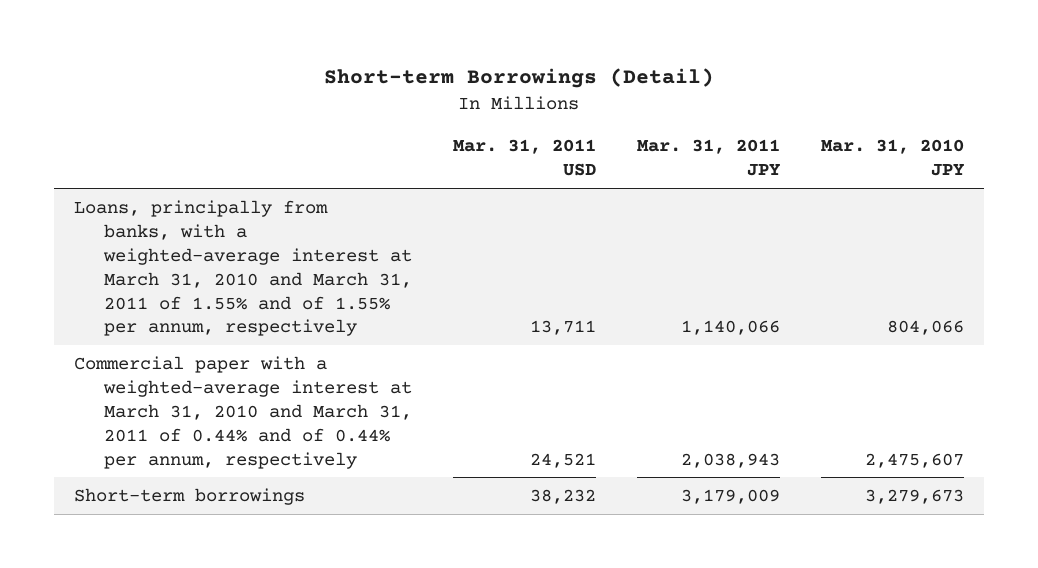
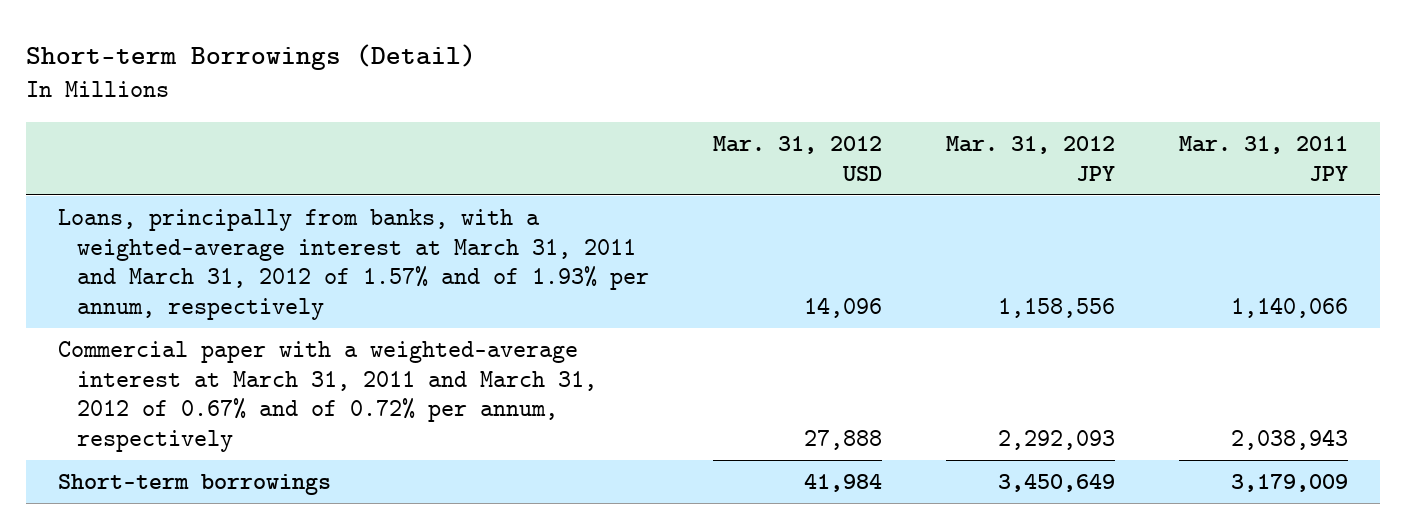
[452,139,596,177] Mar. 31, 2011 USD -> none
[820,139,965,177] Mar. 31, 2010 JPY -> none
none -> [713,135,883,181] Mar. 31, 2012 USD
none -> [946,135,1116,181] Mar. 31, 2012 JPY
[74,199,413,337] Loans, principally from banks, with a weighted-average interest at March 31, 2010 and March 31, 2011 of 1.55% and of 1.55% per annum, respectively -> [58,209,650,320] Loans, principally from banks, with a weighted-average interest at March 31, 2011 and March 31, 2012 of 1.57% and of 1.93% per annum, respectively
[74,355,413,469] Commercial paper with a weighted-average interest at March 31, 2010 and March 31, 2011 of 0.44% and of 0.44% per annum, respectively -> [58,341,598,452] Commercial paper with a weighted-average interest at March 31, 2011 and March 31, 2012 of 0.67% and of 0.72% per annum, respectively

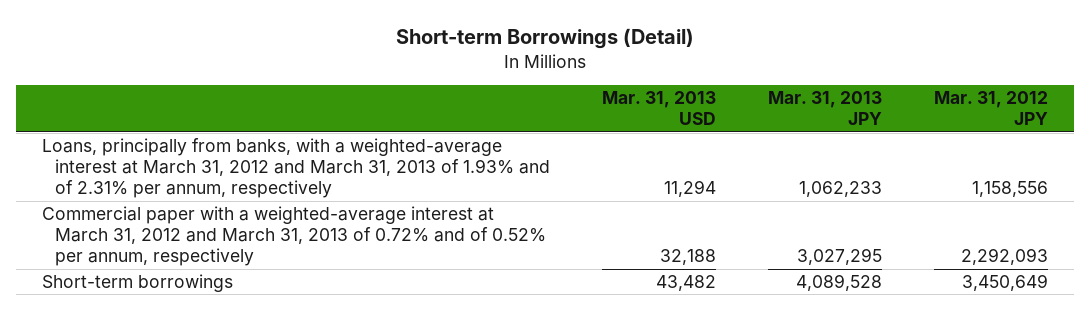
[713,135,883,181] Mar. 31, 2012 USD -> none
[1178,135,1348,181] Mar. 31, 2011 JPY -> none
none -> [601,91,716,126] Mar. 31, 2013 USD
none -> [767,91,882,126] Mar. 31, 2013 JPY
[58,209,650,320] Loans, principally from banks, with a weighted-average interest at March 31, 2011 and March 31, 2012 of 1.57% and of 1.93% per annum, respectively -> [42,138,550,199] Loans, principally from banks, with a weighted-average interest at March 31, 2012 and March 31, 2013 of 1.93% and of 2.31% per annum, respectively
[58,341,598,452] Commercial paper with a weighted-average interest at March 31, 2011 and March 31, 2012 of 0.67% and of 0.72% per annum, respectively -> [42,206,546,267] Commercial paper with a weighted-average interest at March 31, 2012 and March 31, 2013 of 0.72% and of 0.52% per annum, respectively

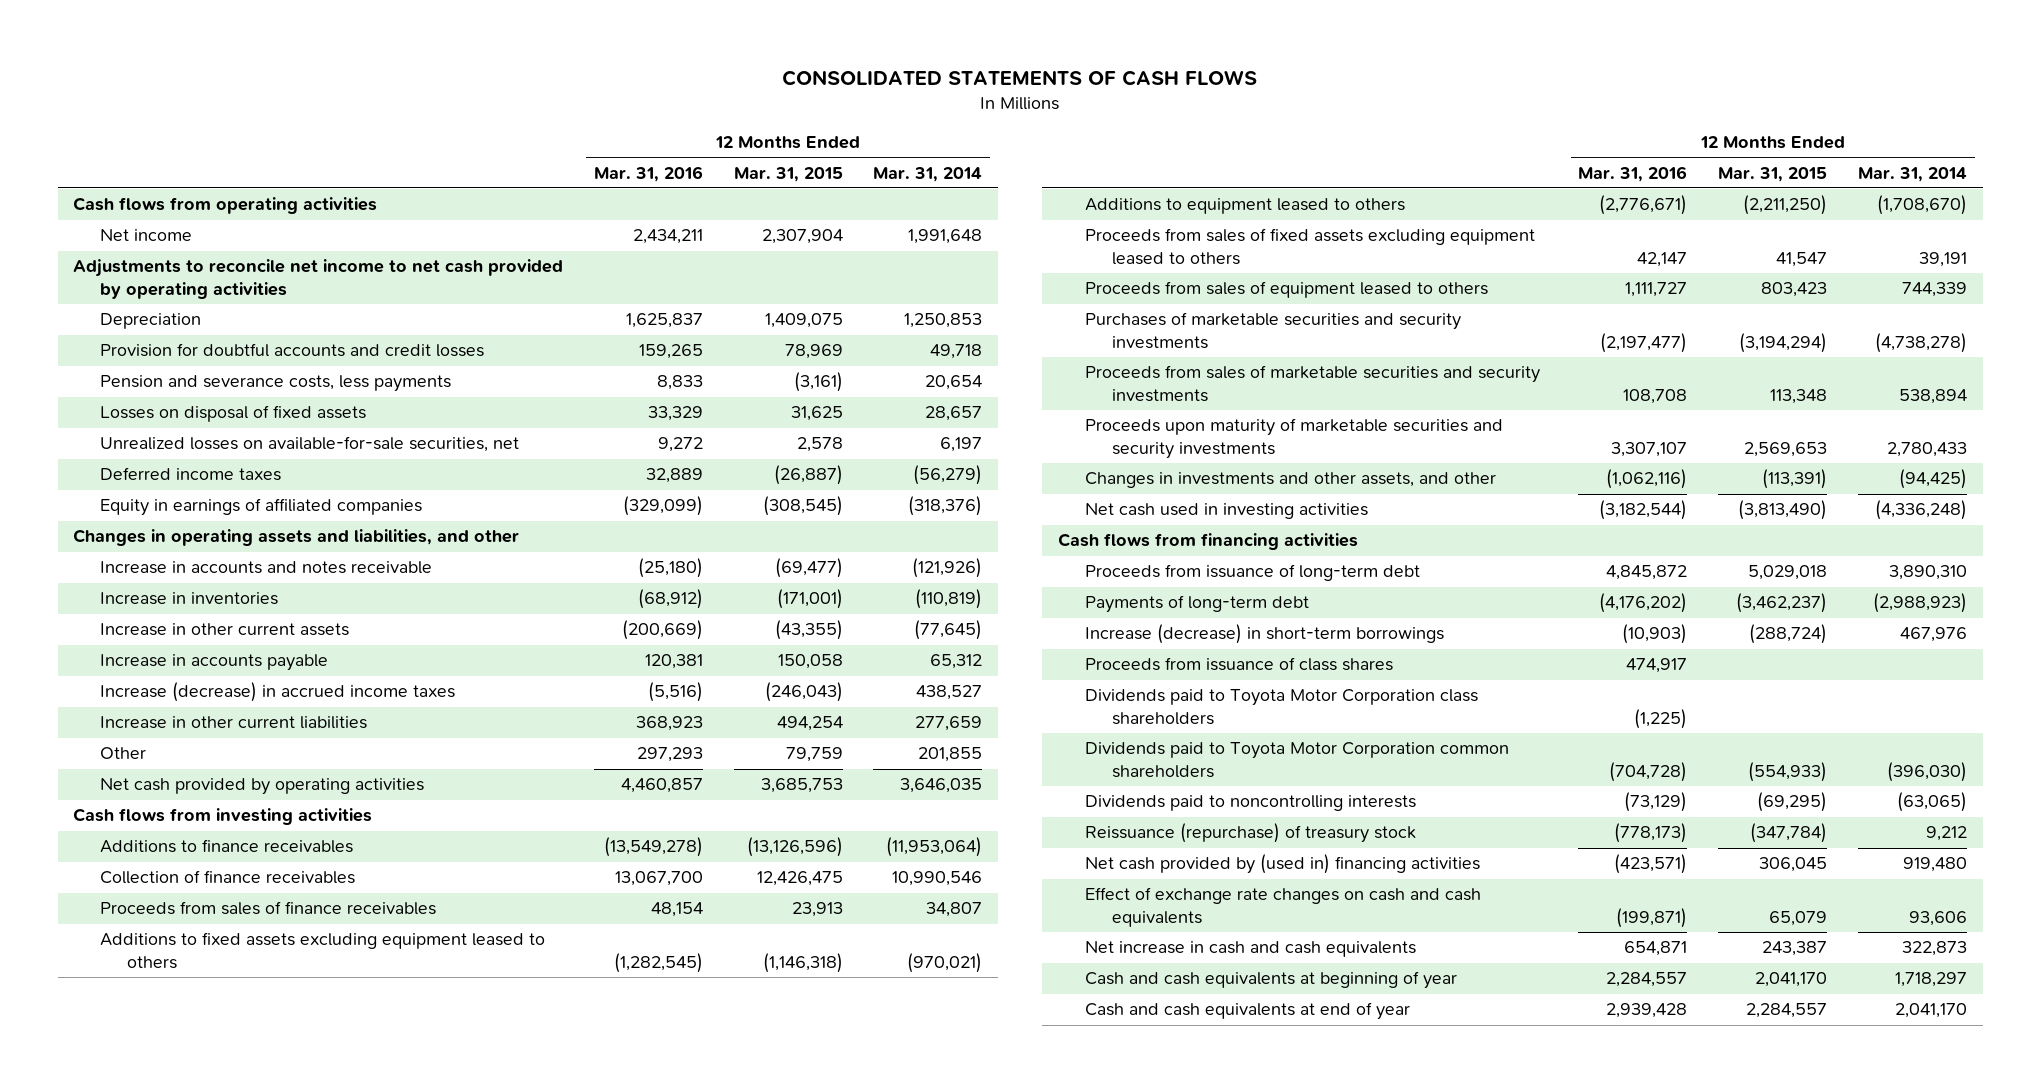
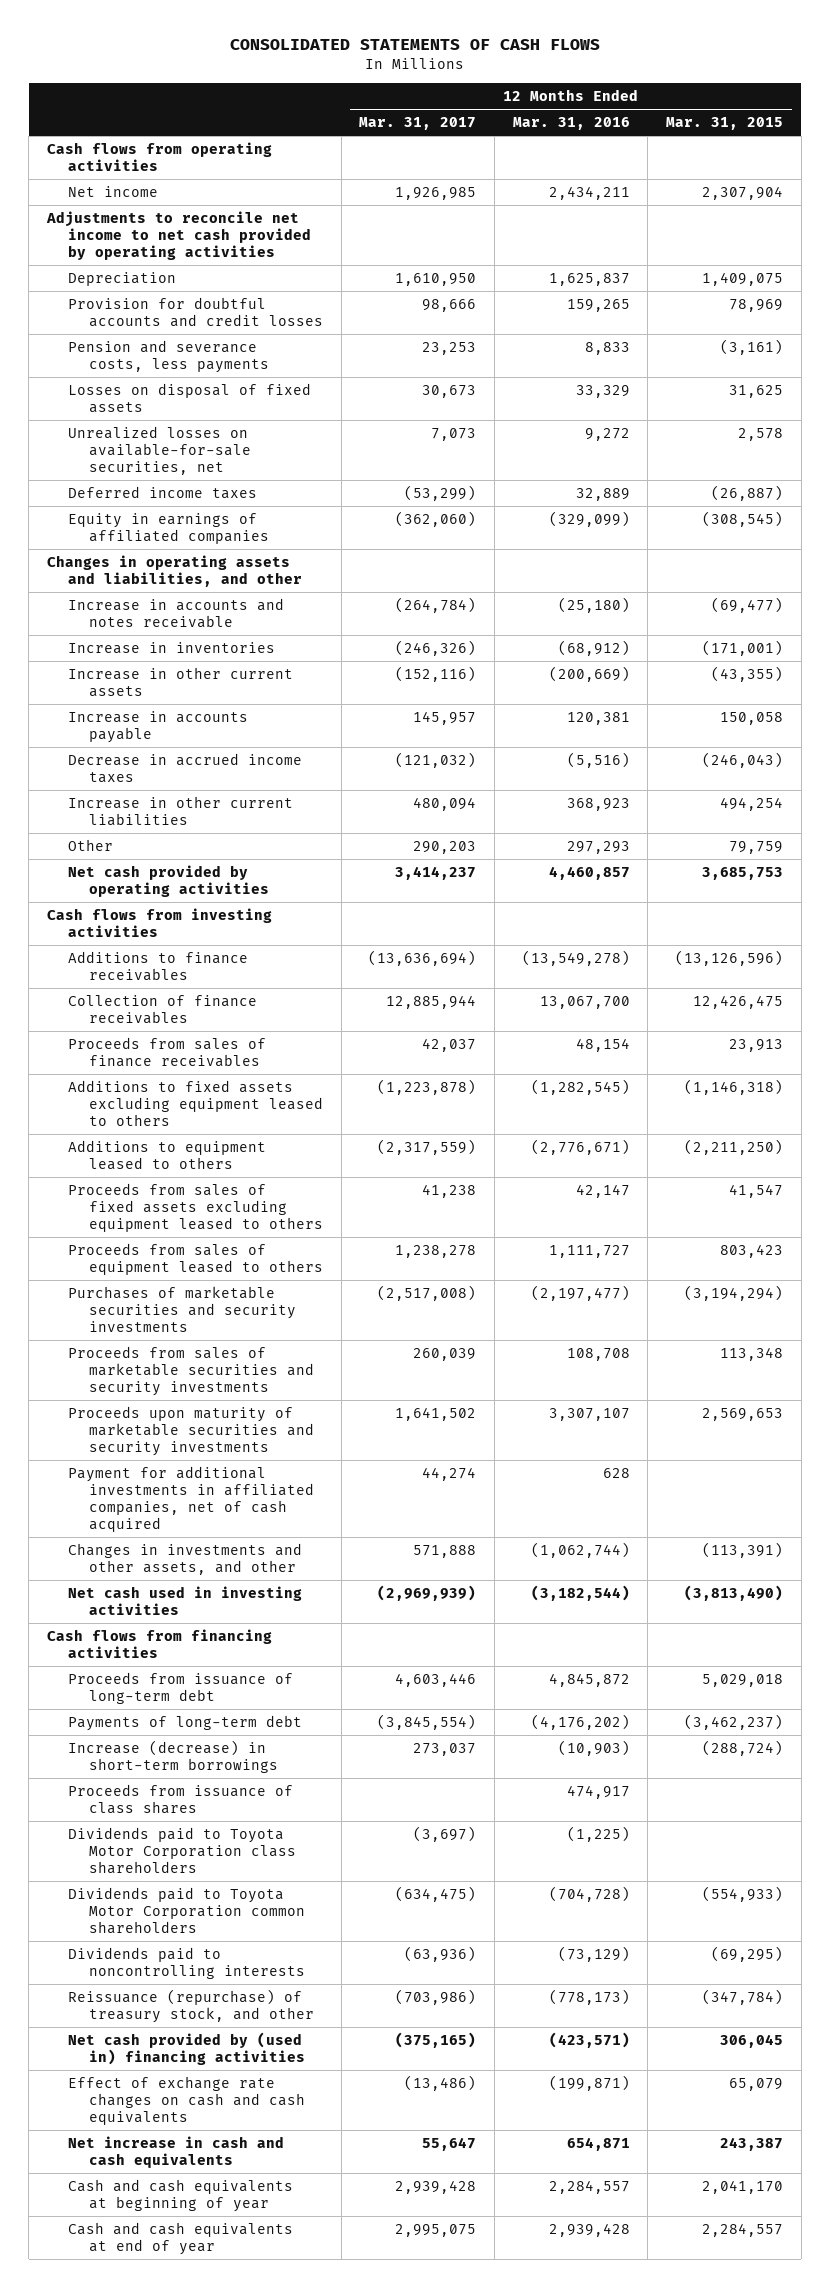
[873,166,983,182] Mar. 31, 2014 -> none
none -> [359,116,477,130] Mar. 31, 2017
[100,682,456,703] Increase (decrease) in accrued income taxes -> [67,752,302,784] Decrease in accrued income taxes
none -> [67,1465,314,1533] Payment for additional investments in affiliated companies, net of cash acquired
[1606,469,1688,490] (1,062,116) -> [530,1541,630,1558] (1,062,744)
[1084,823,1416,844] Reissuance (repurchase) of treasury stock -> [67,1988,314,2024] Reissuance (repurchase) of treasury stock, and other

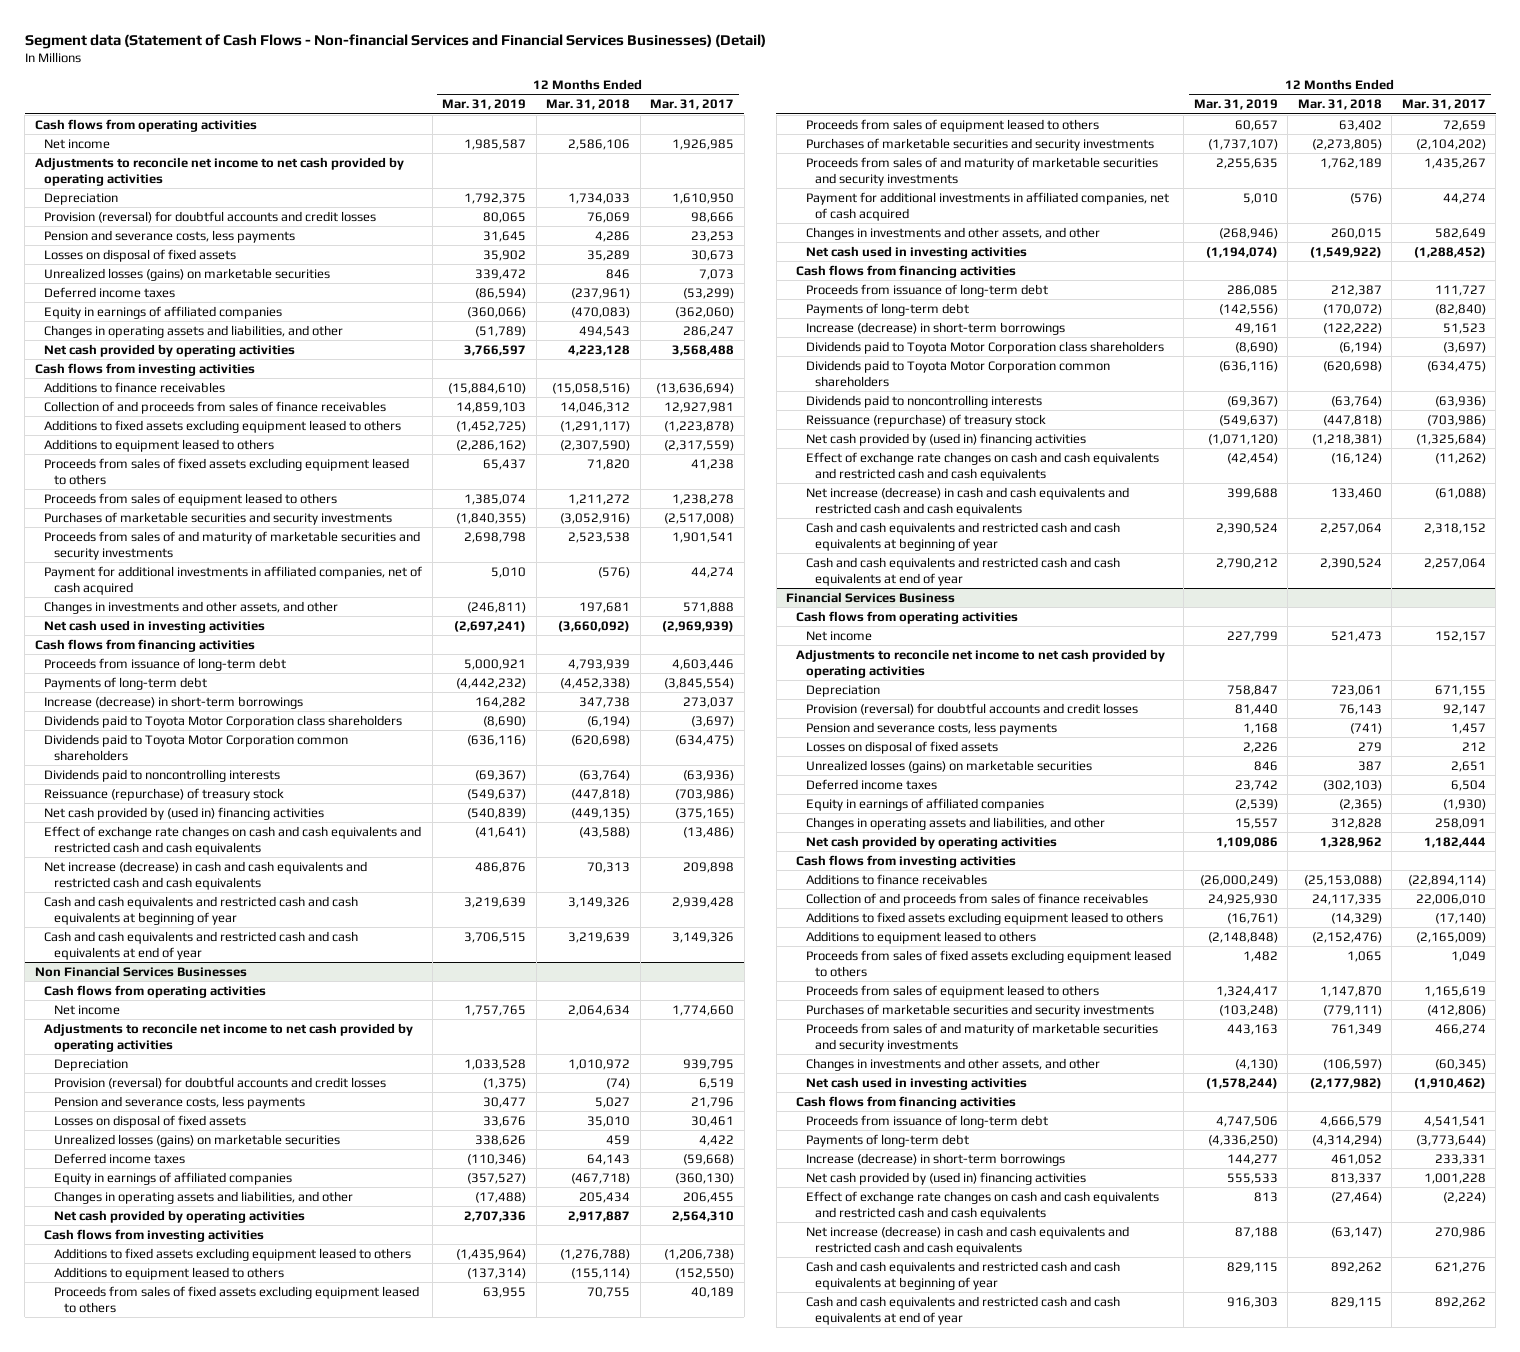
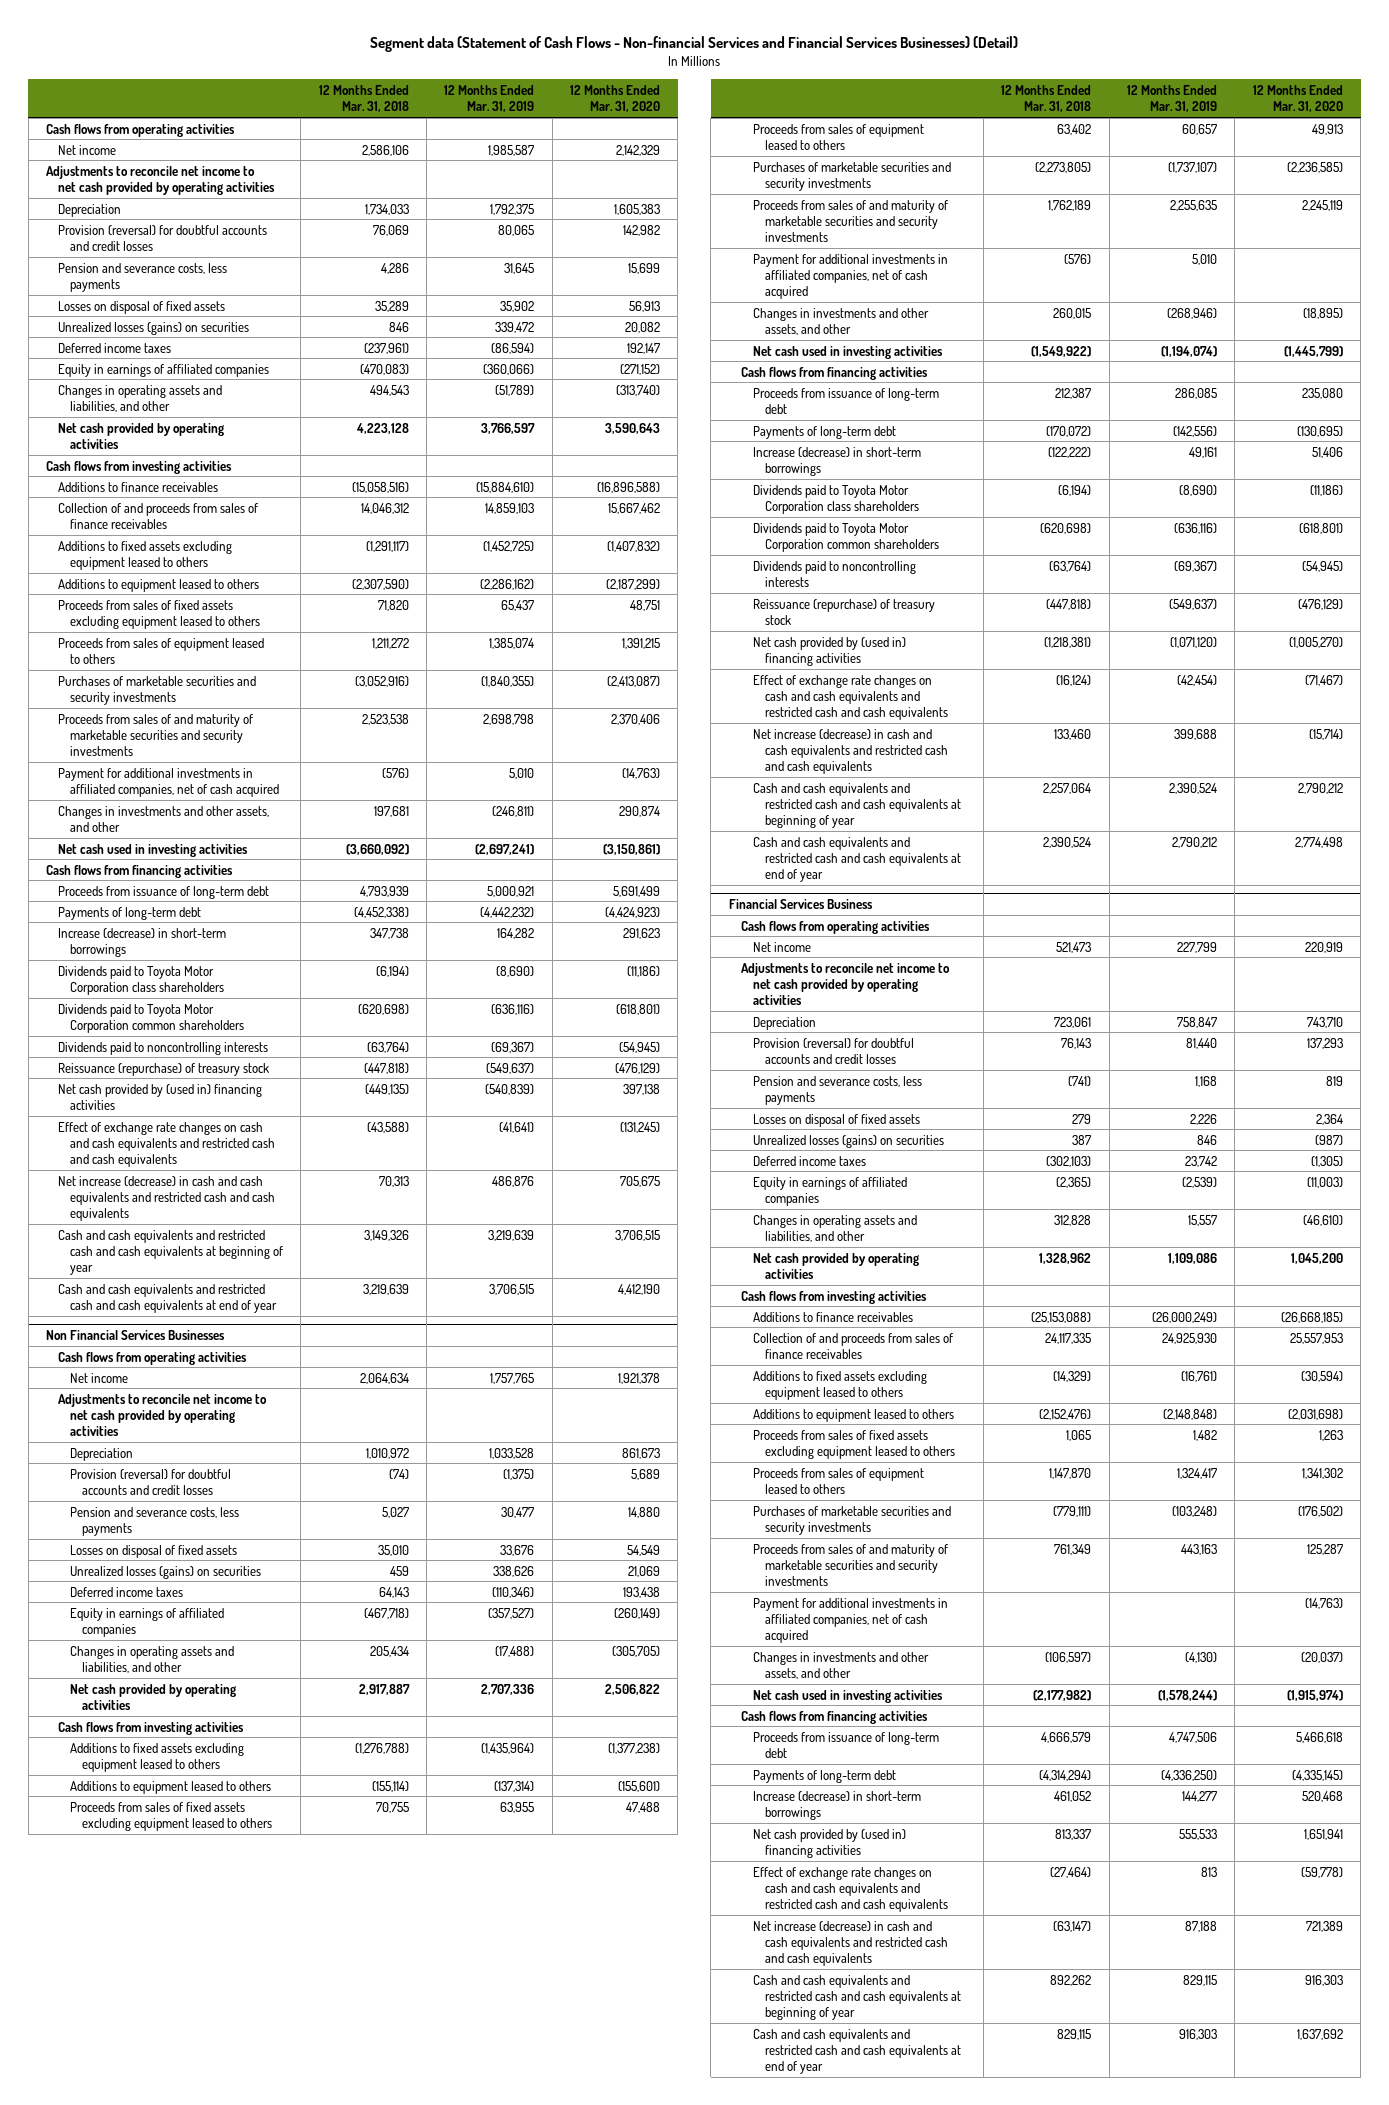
[650,99,735,111] Mar. 31, 2017 -> none
none -> [570,84,661,113] 12 Months Ended Mar. 31, 2020
[44,267,331,281] Unrealized losses (gains) on marketable securities -> [57,321,249,335] Unrealized losses (gains) on securities
[54,1133,341,1147] Unrealized losses (gains) on marketable securities -> [69,1565,261,1579] Unrealized losses (gains) on securities
[805,759,1092,773] Unrealized losses (gains) on marketable securities -> [752,1134,944,1148] Unrealized losses (gains) on securities
none -> [752,1597,948,1644] Payment for additional investments in affiliated companies, net of cash acquired

